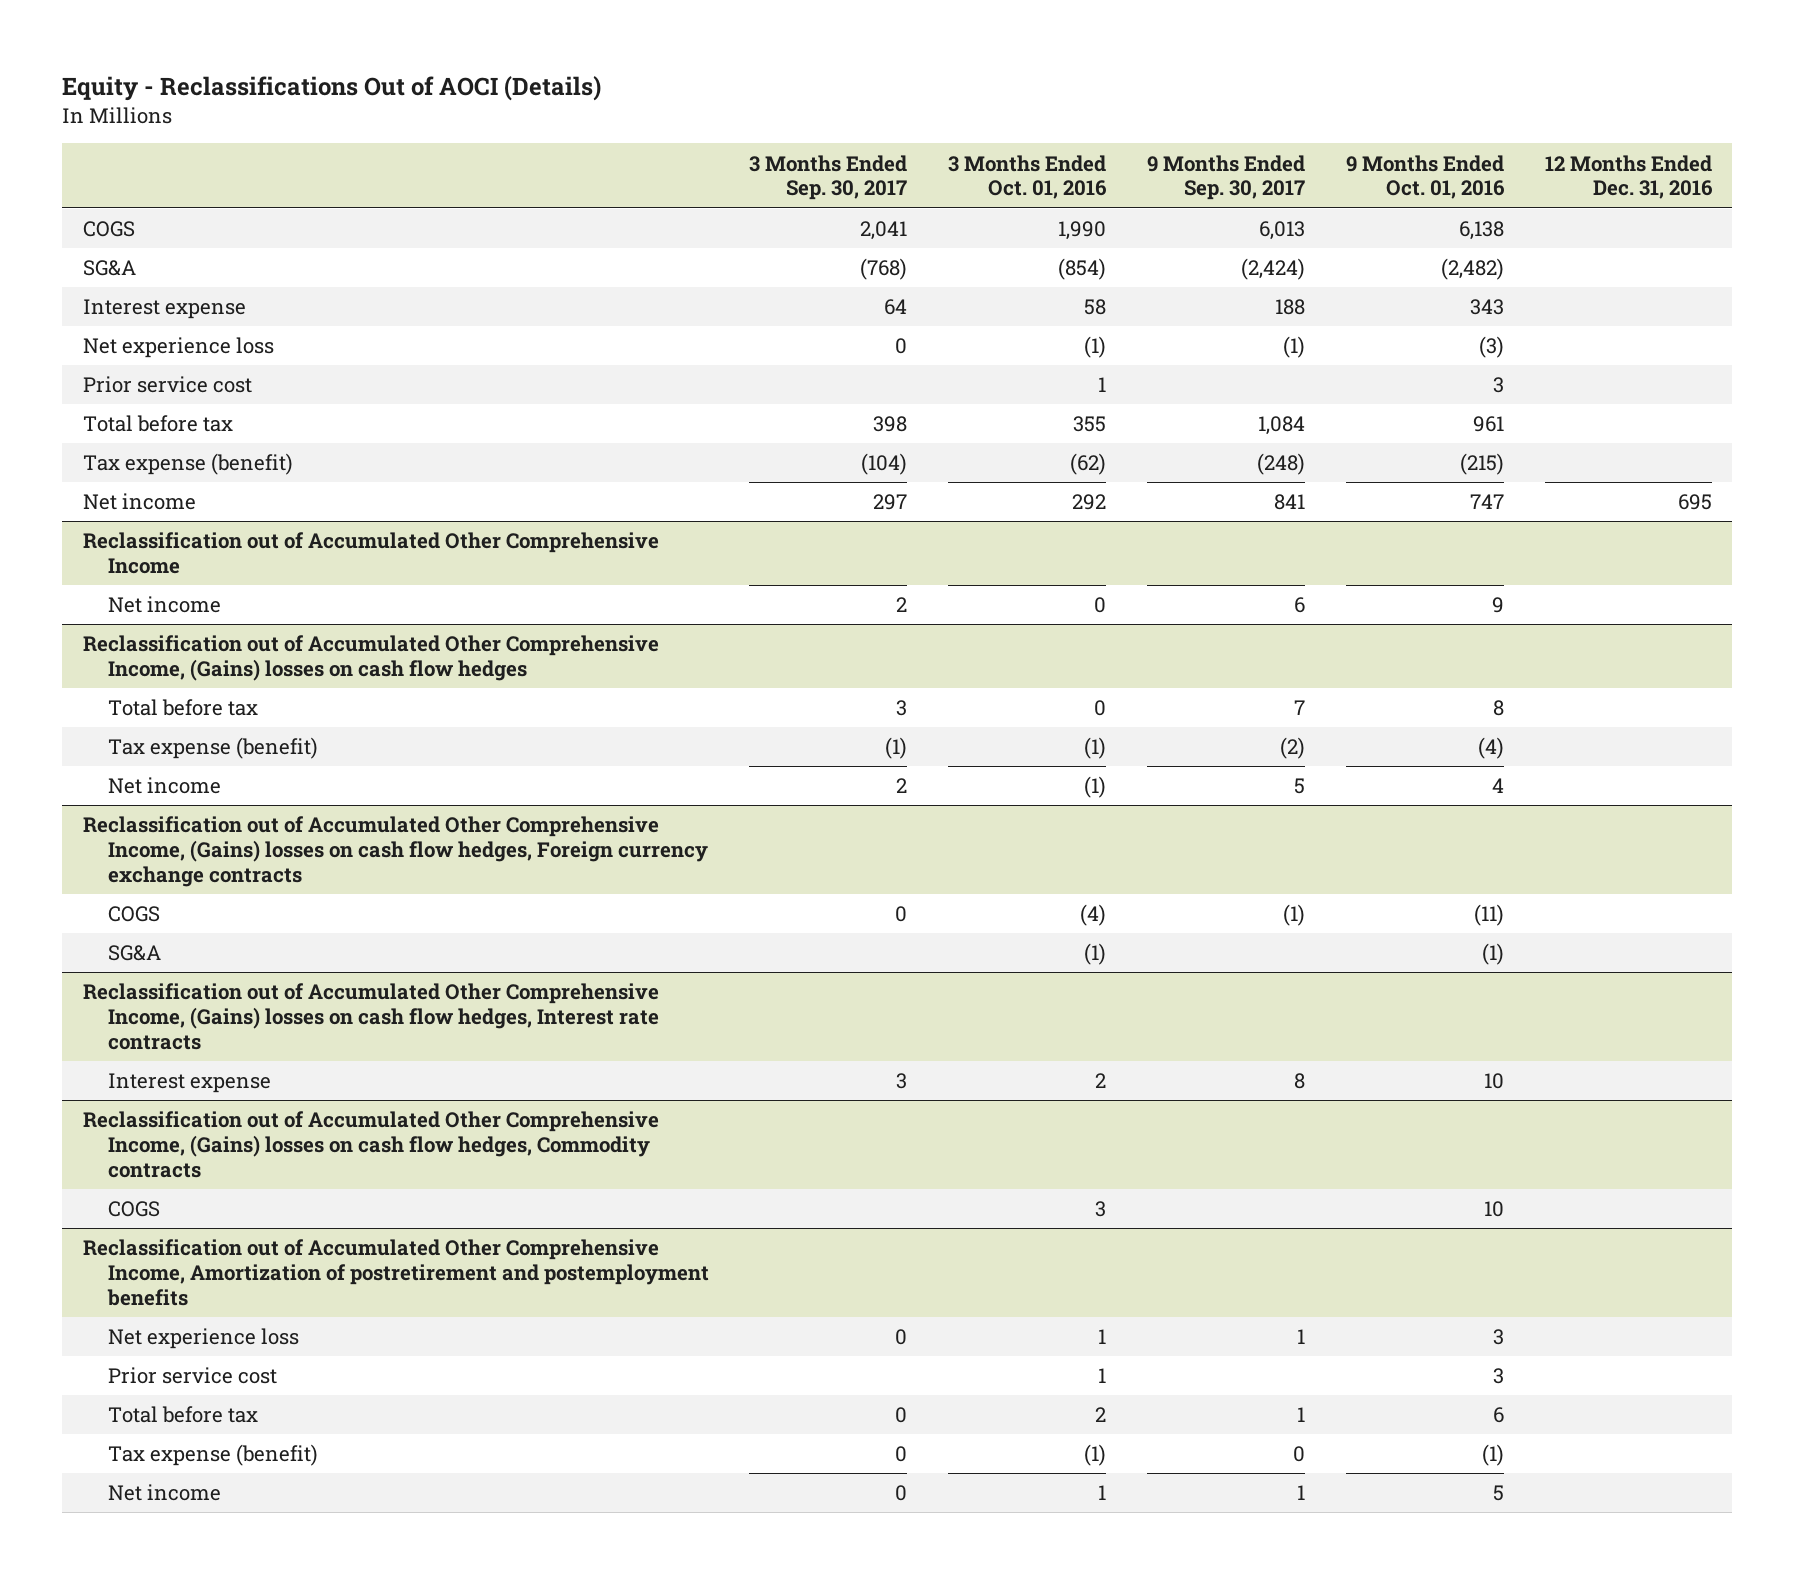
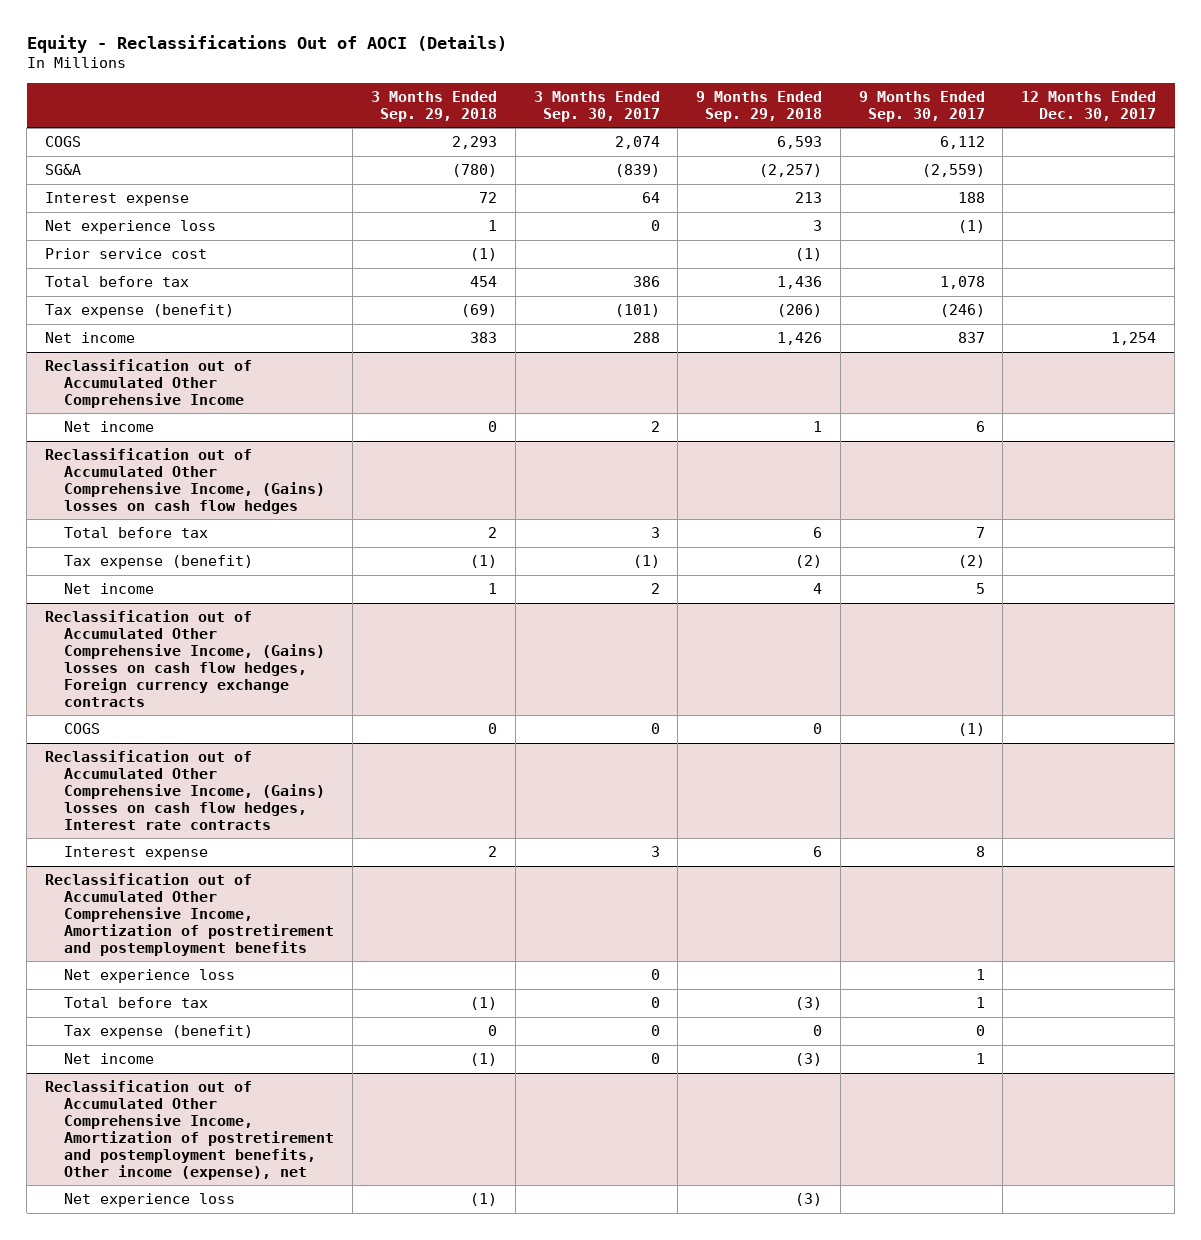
[948,154,1108,200] 3 Months Ended Oct. 01, 2016 -> none
[1345,154,1505,200] 9 Months Ended Oct. 01, 2016 -> none
[1544,154,1713,200] 12 Months Ended Dec. 31, 2016 -> none
none -> [371,90,498,122] 3 Months Ended Sep. 29, 2018
none -> [696,90,823,122] 9 Months Ended Sep. 29, 2018
none -> [1021,90,1157,121] 12 Months Ended Dec. 30, 2017
[860,221,908,241] 2,041 -> [614,136,660,150] 2,074
[1259,221,1306,241] 6,013 -> [939,136,985,150] 6,112
[860,258,908,281] (768) -> [614,164,660,178] (839)
[1241,258,1306,281] (2,424) -> [921,164,985,178] (2,559)
[873,416,908,433] 398 -> [632,276,660,288] 386
[1258,416,1306,436] 1,084 -> [939,276,985,290] 1,078
[861,453,908,476] (104) -> [614,304,660,318] (101)
[1257,453,1306,476] (248) -> [939,304,985,318] (246)
[873,494,908,511] 297 -> [632,332,660,344] 288
[1274,494,1306,511] 841 -> [957,332,985,344] 837
[107,945,161,962] SG&A -> none
[82,1111,659,1178] Reclassification out of Accumulated Other Comprehensive Income, (Gains) losses on cash flow hedges, Commodity contracts -> none
[107,1201,160,1218] COGS -> none
[107,1367,277,1385] Prior service cost -> none
none -> [44,1080,335,1180] Reclassification out of Accumulated Other Comprehensive Income, Amortization of postretirement and postemployment benefits, Other income (expense), net
none -> [64,1193,236,1208] Net experience loss

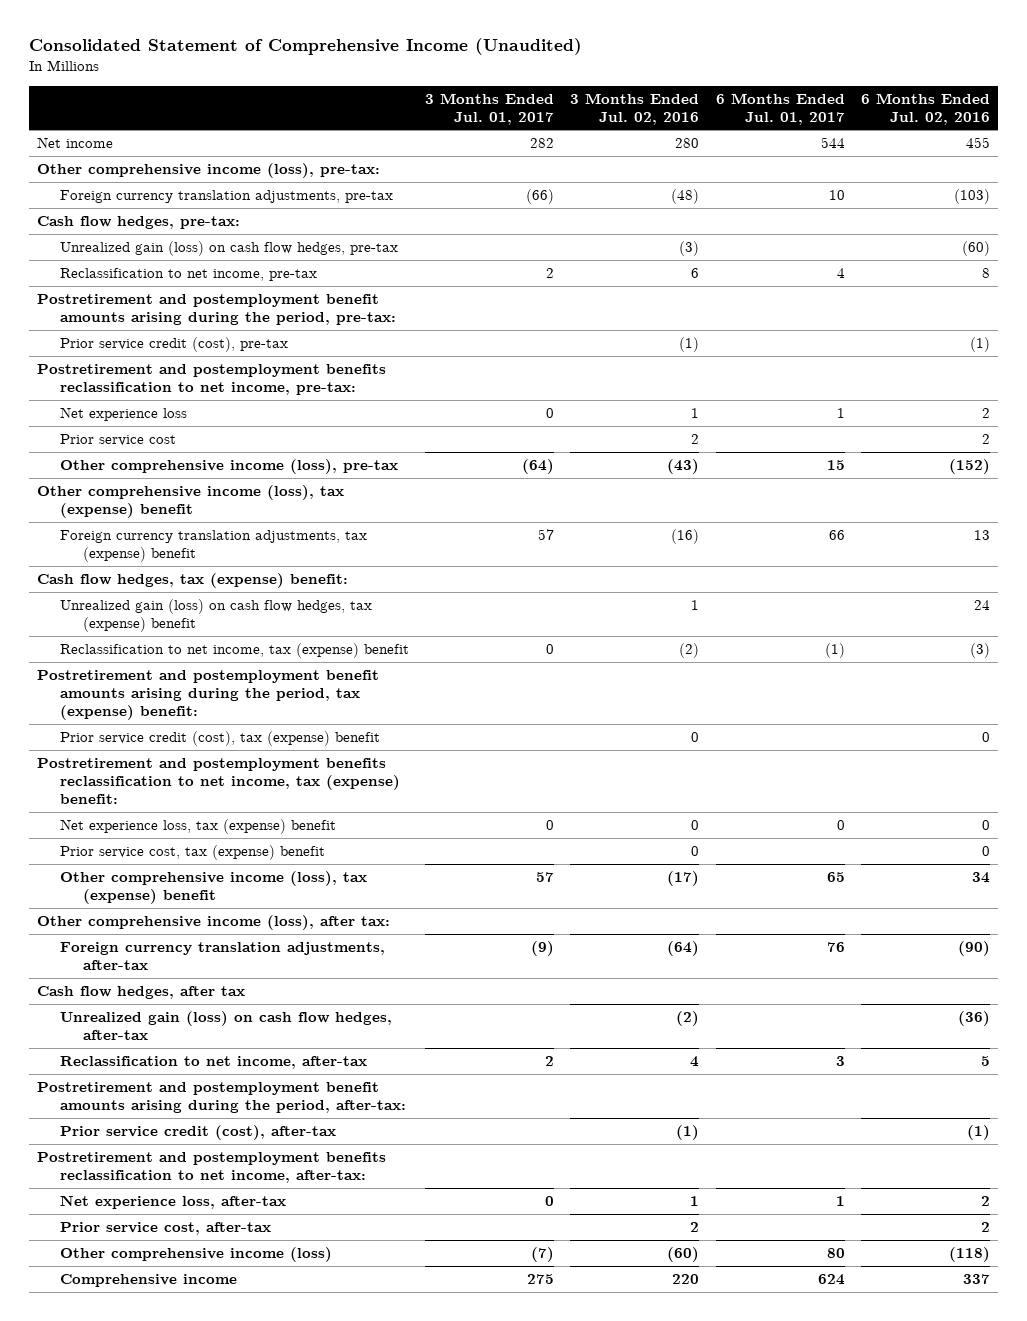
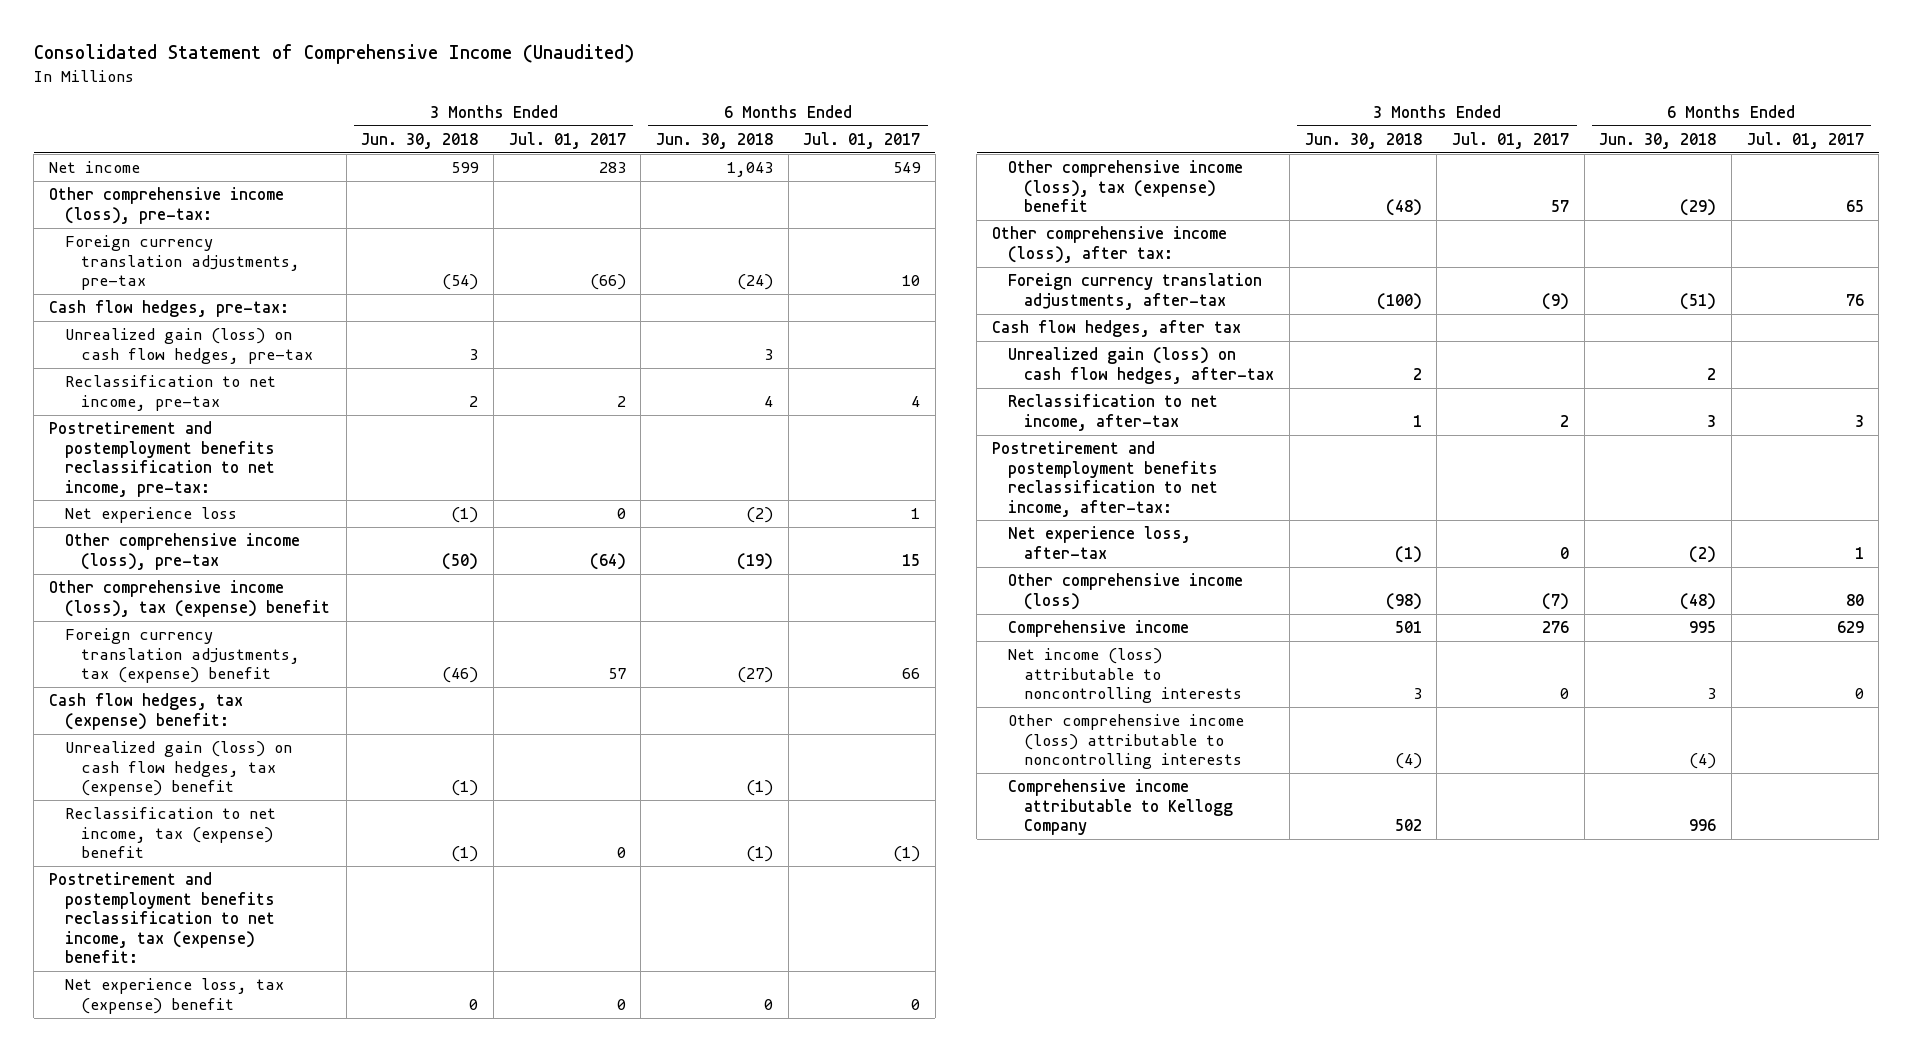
[570,92,700,125] 3 Months Ended Jul. 02, 2016 -> none
[861,92,991,125] 6 Months Ended Jul. 02, 2016 -> none
none -> [361,132,479,149] Jun. 30, 2018
none -> [655,132,773,149] Jun. 30, 2018
[530,137,555,148] 282 -> [598,162,626,174] 283
[820,136,845,148] 544 -> [893,162,922,174] 549
[36,293,396,325] Postretirement and postemployment benefit amounts arising during the period, pre-tax: -> none
[59,336,288,352] Prior service credit (cost), pre-tax -> none
[59,433,176,446] Prior service cost -> none
[36,669,379,720] Postretirement and postemployment benefit amounts arising during the period, tax (expense) benefit: -> none
[59,730,380,746] Prior service credit (cost), tax (expense) benefit -> none
[59,844,325,860] Prior service cost, tax (expense) benefit -> none
[36,1081,406,1113] Postretirement and postemployment benefit amounts arising during the period, after-tax: -> none
[59,1124,336,1140] Prior service credit (cost), after-tax -> none
[59,1221,271,1235] Prior service cost, after-tax -> none
[527,1273,555,1284] 275 -> [1542,621,1570,634] 276
[817,1273,845,1285] 624 -> [1836,621,1864,634] 629
none -> [1008,648,1243,704] Net income (loss) attributable to noncontrolling interests
none -> [1008,714,1245,770] Other comprehensive income (loss) attributable to noncontrolling interests
none -> [1008,779,1234,836] Comprehensive income attributable to Kellogg Company

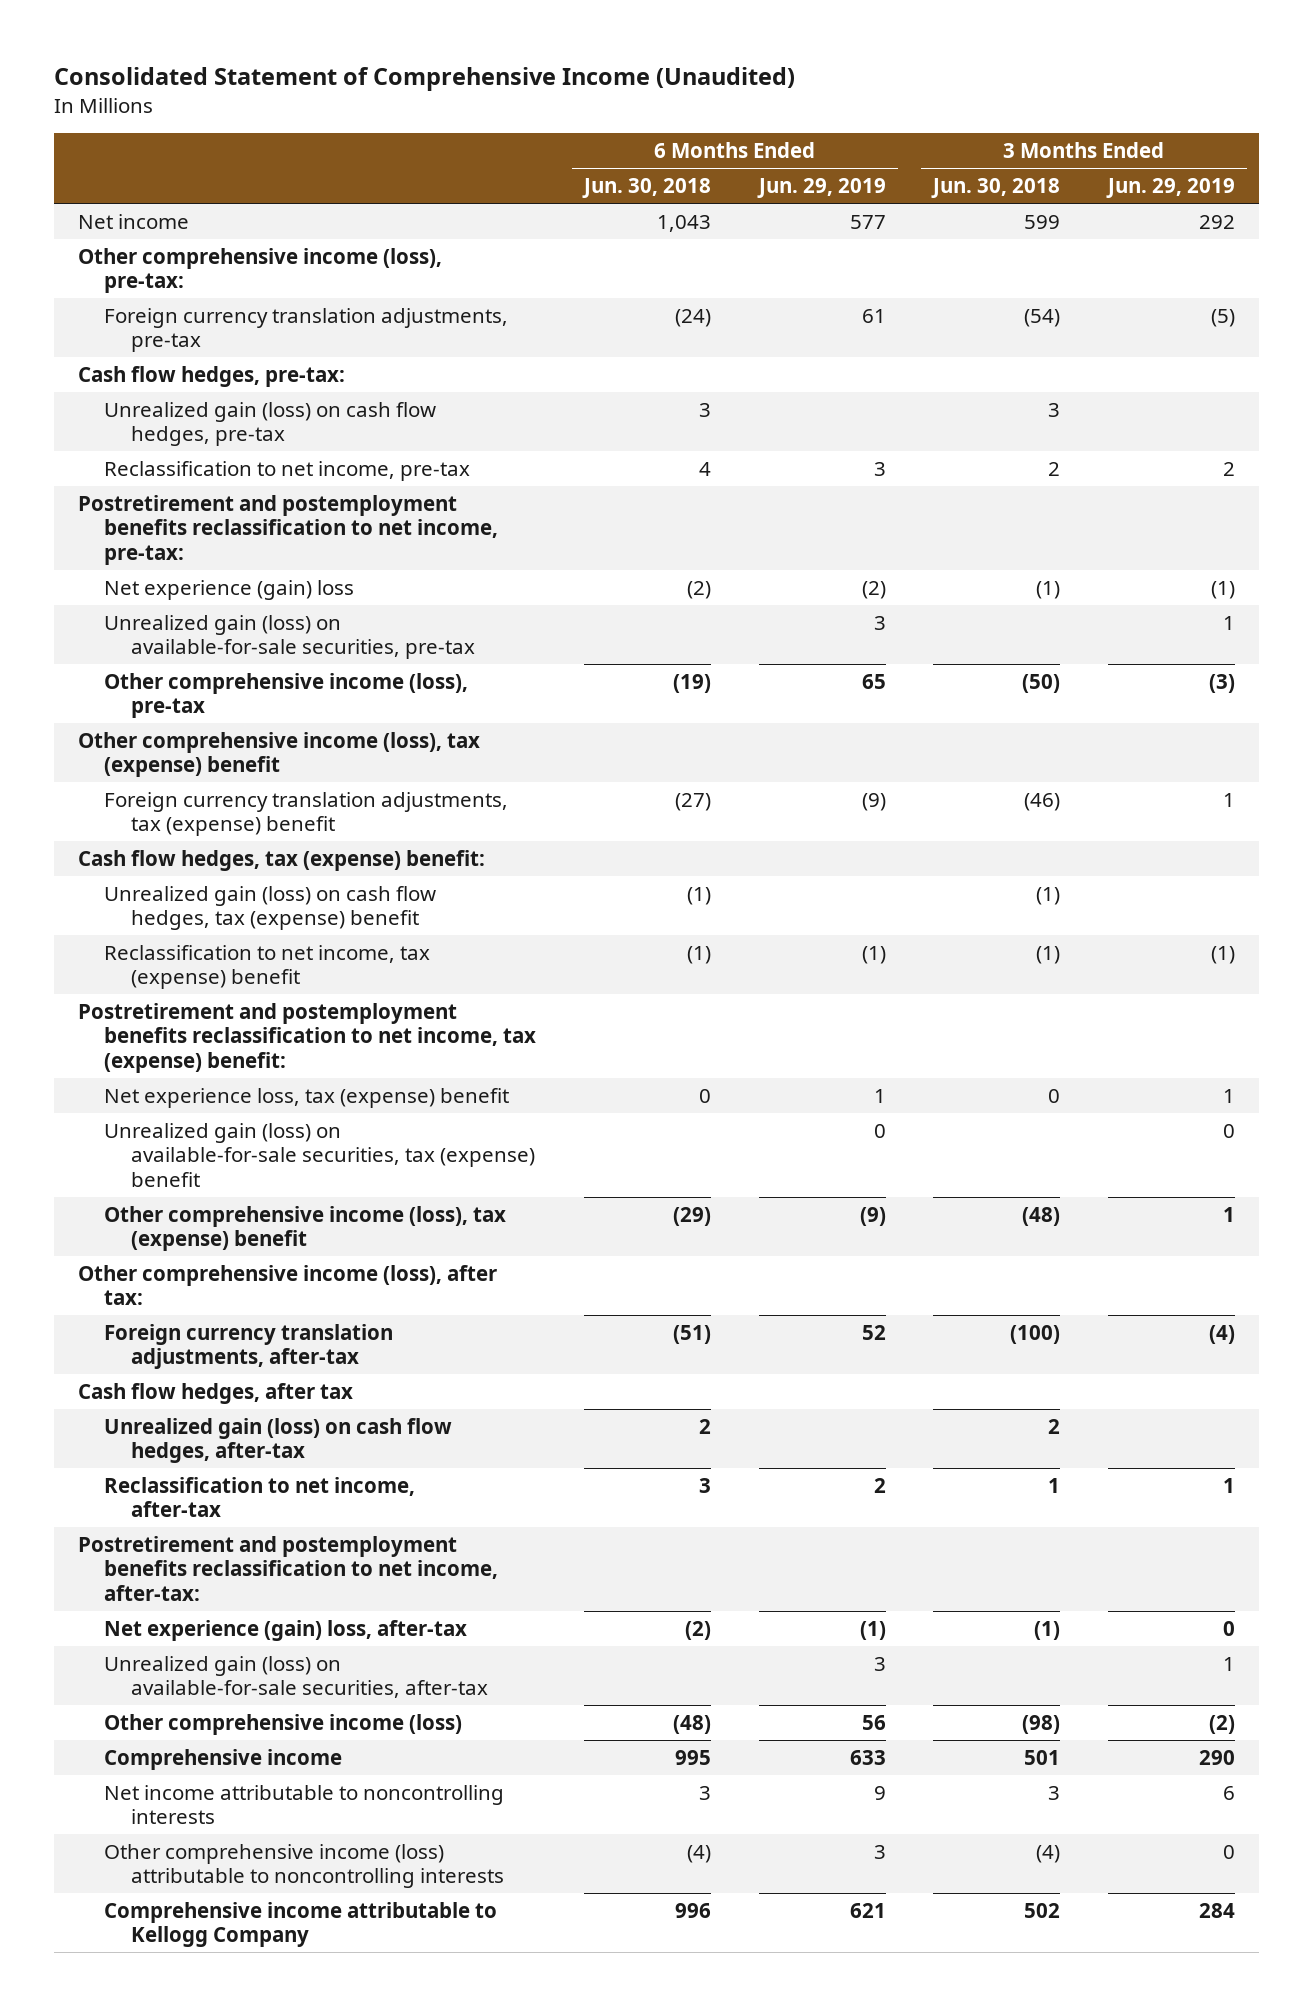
[508,131,626,149] Jul. 01, 2017 -> none
[803,131,921,149] Jul. 01, 2017 -> none
none -> [756,178,886,199] Jun. 29, 2019
none -> [1106,178,1236,199] Jun. 29, 2019
[64,507,237,524] Net experience loss -> [104,579,355,600] Net experience (gain) loss
none -> [104,614,475,660] Unrealized gain (loss) on available-for-sale securities, pre-tax
none -> [104,1122,535,1187] Unrealized gain (loss) on available-for-sale securities, tax (expense) benefit
[1008,526,1192,559] Net experience loss, after-tax -> [104,1619,468,1641] Net experience (gain) loss, after-tax
none -> [104,1655,488,1699] Unrealized gain (loss) on available-for-sale securities, after-tax
[1008,648,1243,704] Net income (loss) attributable to noncontrolling interests -> [104,1784,505,1825] Net income attributable to noncontrolling interests

